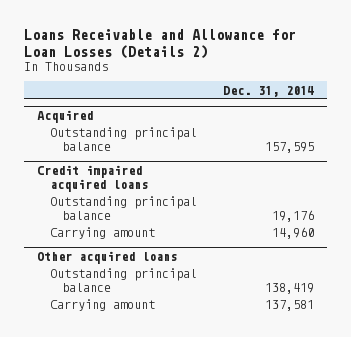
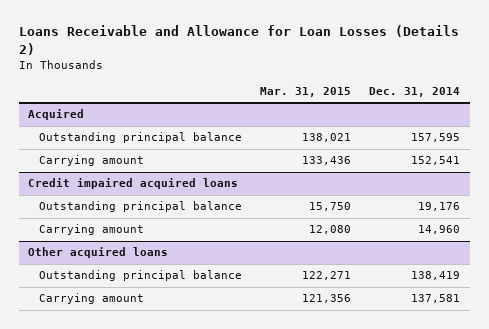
none -> [260,87,352,98] Mar. 31, 2015
none -> [39,155,145,167] Carrying amount

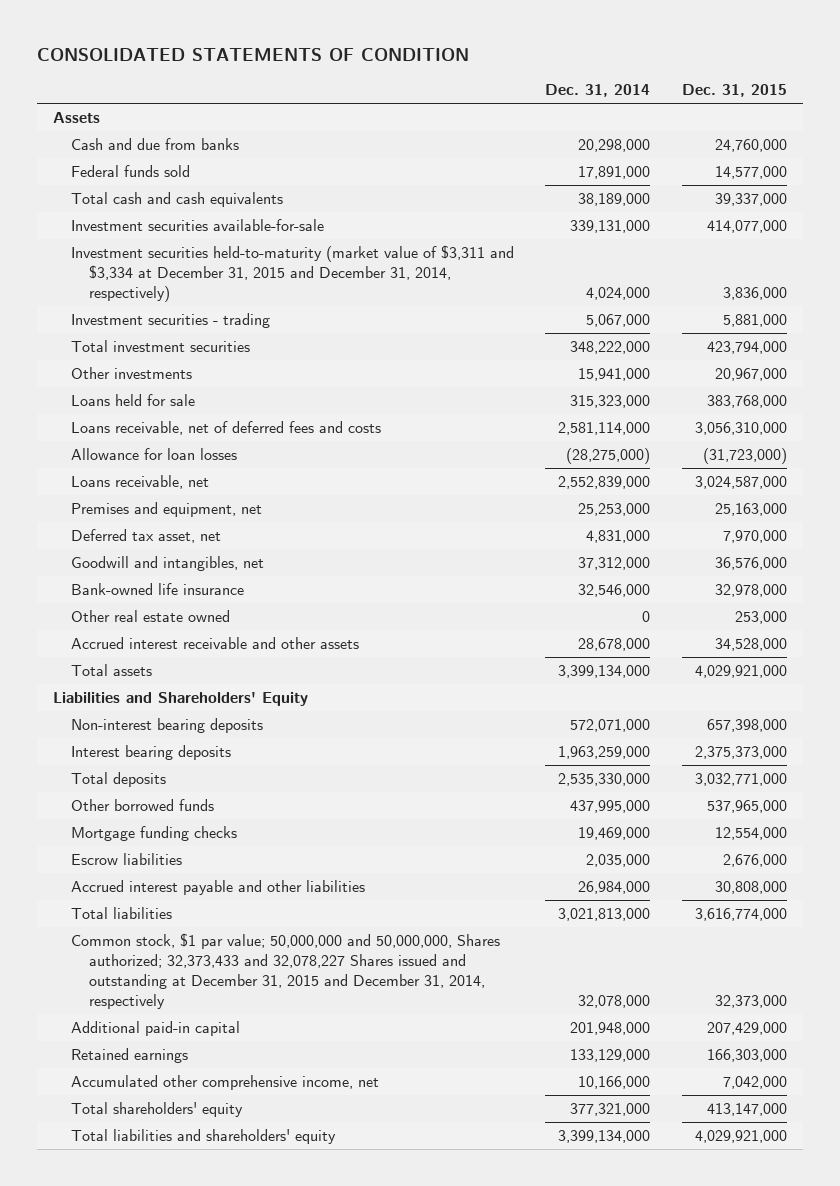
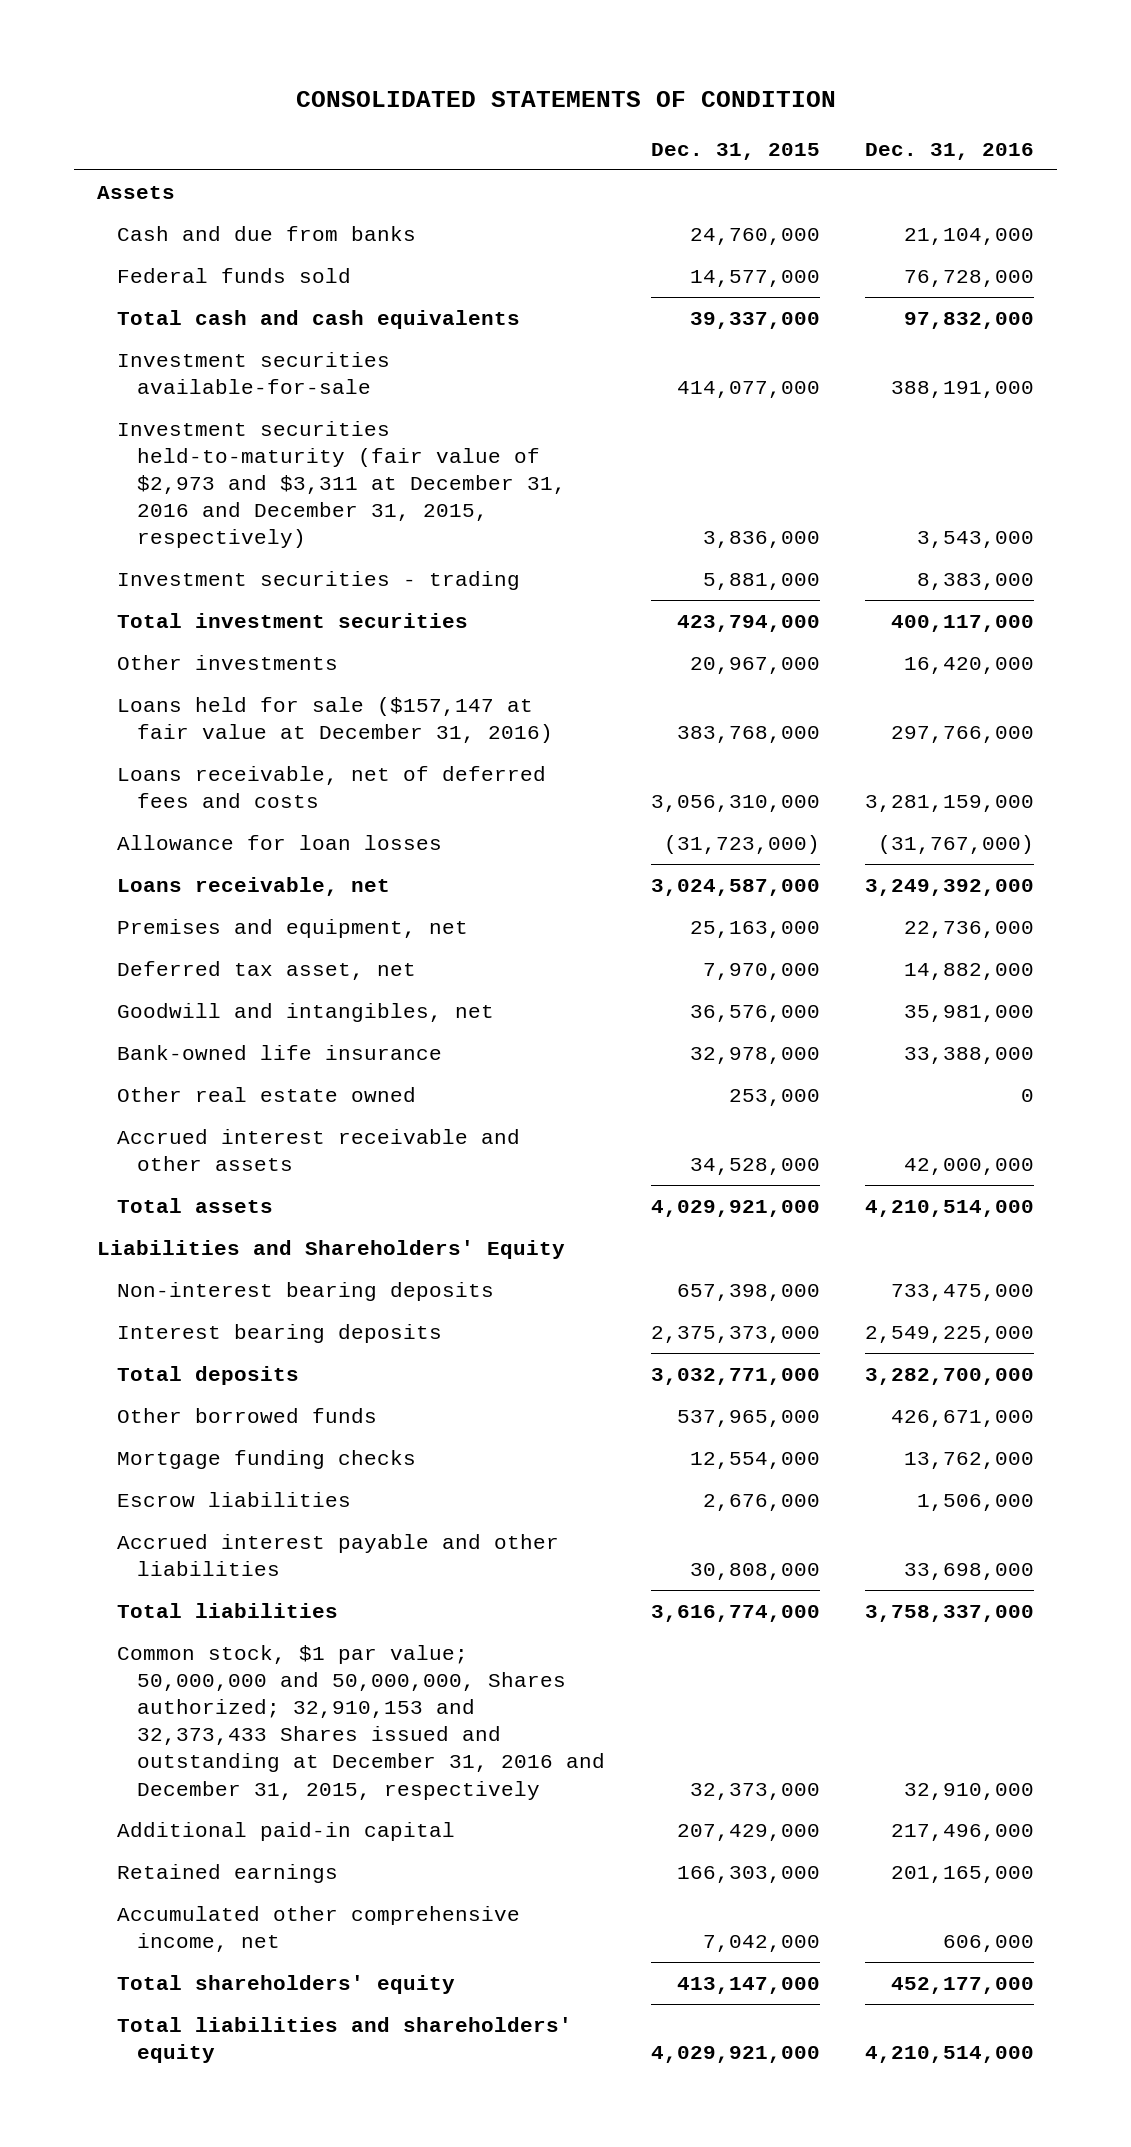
[545,84,651,98] Dec. 31, 2014 -> none
none -> [865,143,1035,161] Dec. 31, 2016
[70,244,514,302] Investment securities held-to-maturity (market value of $3,311 and $3,334 at December 31, 2015 and December 31, 2014, respectively) -> [117,420,567,549] Investment securities held-to-maturity (fair value of $2,973 and $3,311 at December 31, 2016 and December 31, 2015, respectively)
[70,393,195,406] Loans held for sale -> [117,696,554,744] Loans held for sale ($157,147 at fair value at December 31, 2016)
[70,932,500,1009] Common stock, $1 par value; 50,000,000 and 50,000,000, Shares authorized; 32,373,433 and 32,078,227 Shares issued and outstanding at December 31, 2015 and December 31, 2014, respectively -> [117,1644,606,1800] Common stock, $1 par value; 50,000,000 and 50,000,000, Shares authorized; 32,910,153 and 32,373,433 Shares issued and outstanding at December 31, 2016 and December 31, 2015, respectively

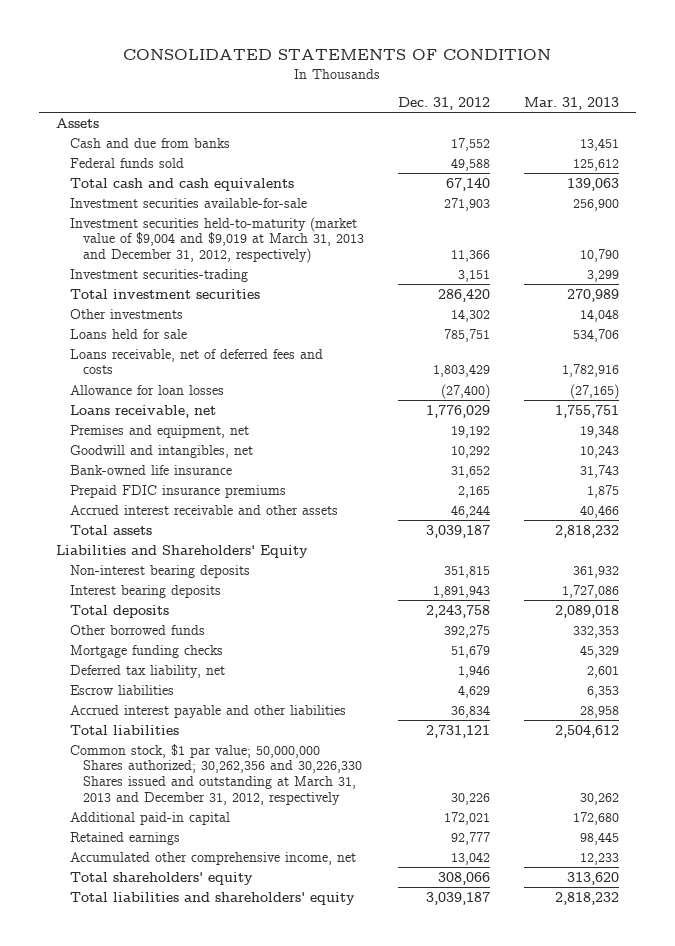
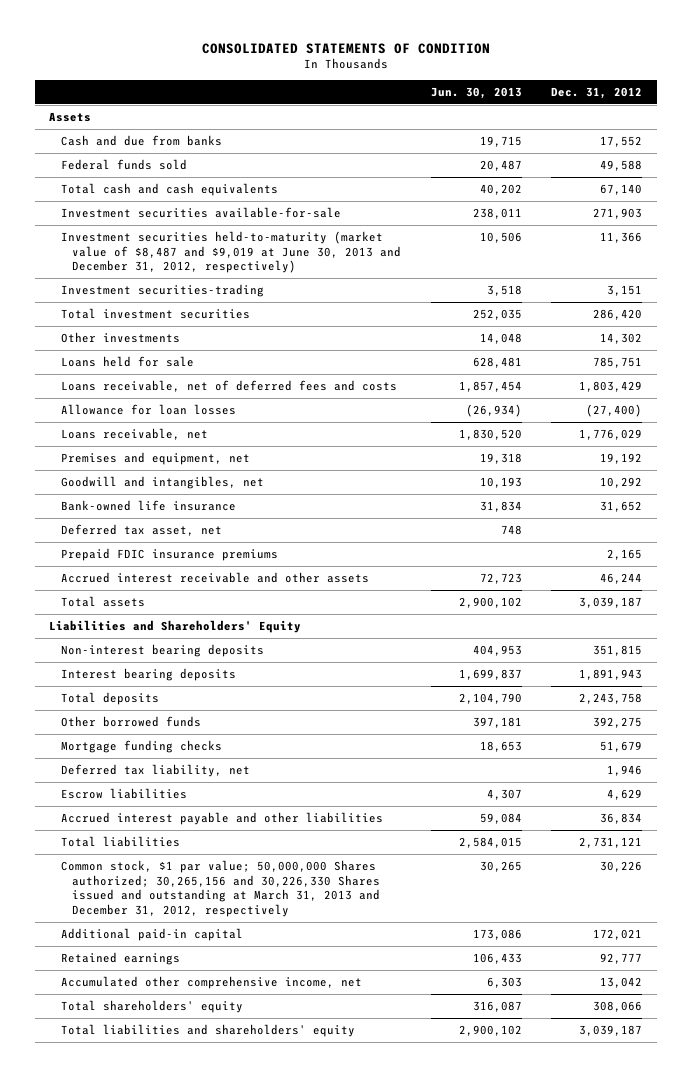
[523,96,619,110] Mar. 31, 2013 -> none
none -> [430,86,522,99] Jun. 30, 2013
[69,216,365,264] Investment securities held-to-maturity (market value of $9,004 and $9,019 at March 31, 2013 and December 31, 2012, respectively) -> [60,230,402,274] Investment securities held-to-maturity (market value of $8,487 and $9,019 at June 30, 2013 and December 31, 2012, respectively)
none -> [60,523,222,536] Deferred tax asset, net
[69,743,363,805] Common stock, $1 par value; 50,000,000 Shares authorized; 30,262,356 and 30,226,330 Shares issued and outstanding at March 31, 2013 and December 31, 2012, respectively -> [60,859,381,918] Common stock, $1 par value; 50,000,000 Shares authorized; 30,265,156 and 30,226,330 Shares issued and outstanding at March 31, 2013 and December 31, 2012, respectively

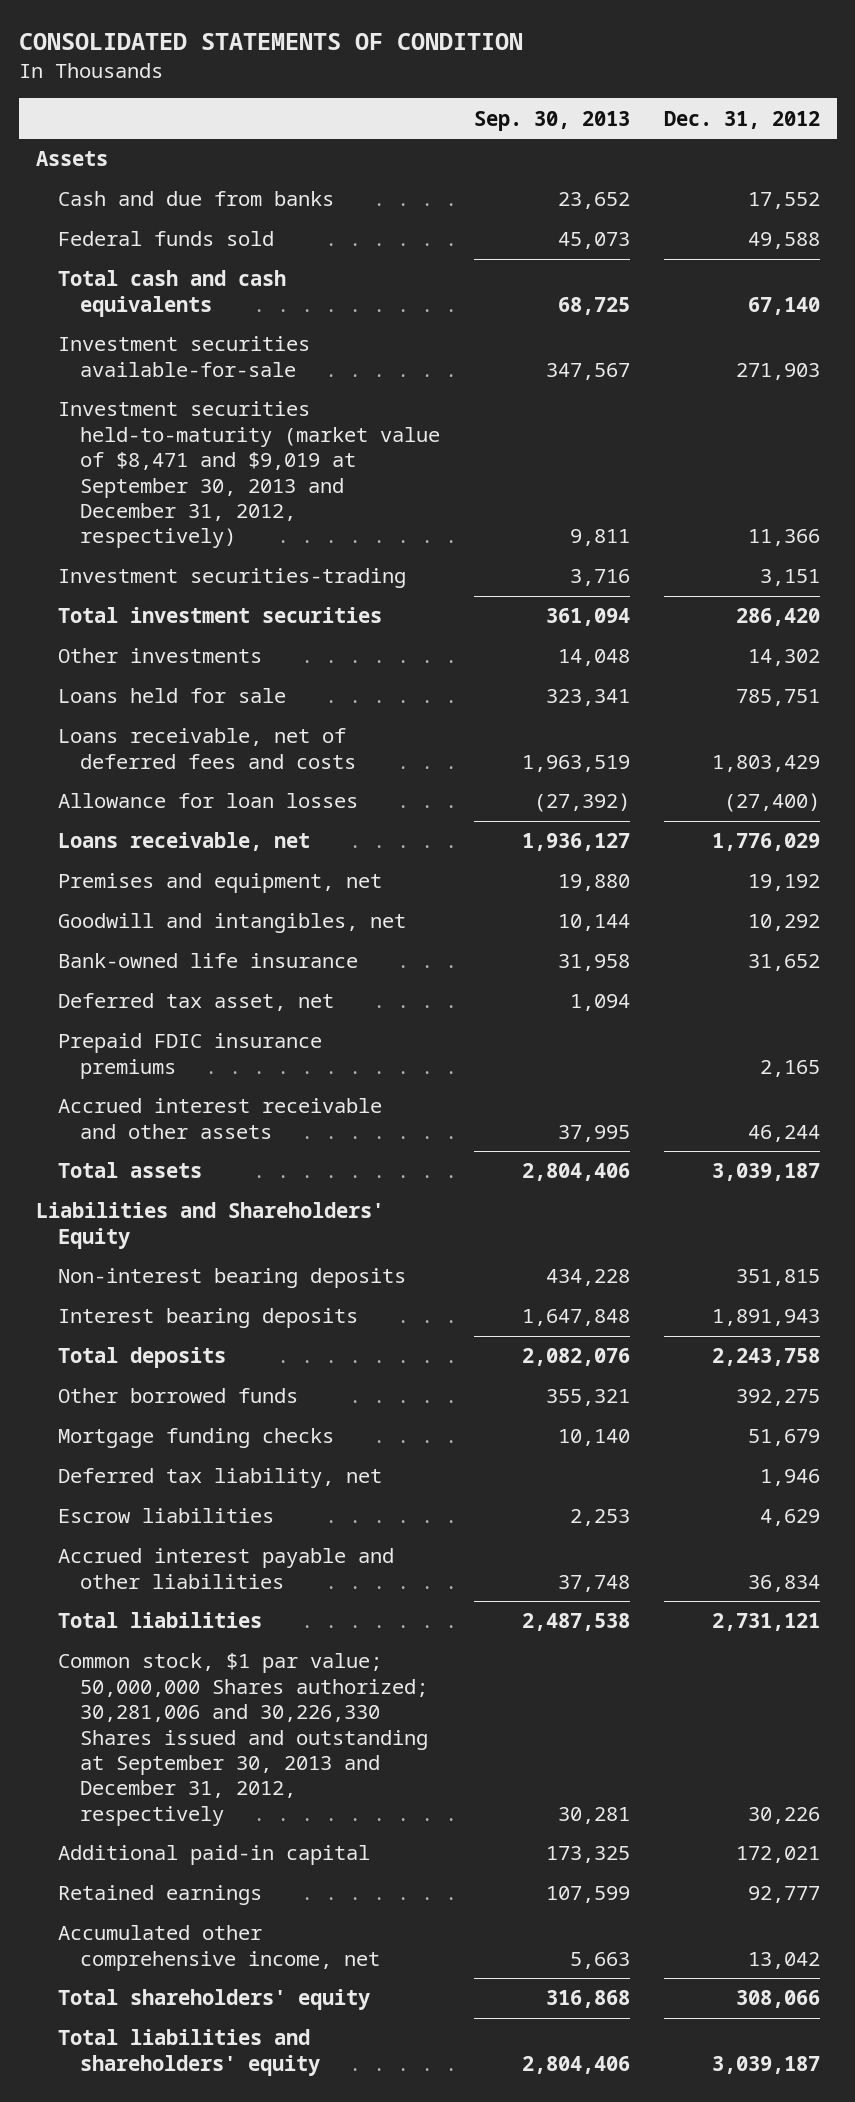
[430,86,522,99] Jun. 30, 2013 -> none
none -> [473,110,630,131] Sep. 30, 2013
[60,230,402,274] Investment securities held-to-maturity (market value of $8,487 and $9,019 at June 30, 2013 and December 31, 2012, respectively) -> [57,401,440,549] Investment securities held-to-maturity (market value of $8,471 and $9,019 at September 30, 2013 and December 31, 2012, respectively)
[60,859,381,918] Common stock, $1 par value; 50,000,000 Shares authorized; 30,265,156 and 30,226,330 Shares issued and outstanding at March 31, 2013 and December 31, 2012, respectively -> [57,1653,428,1826] Common stock, $1 par value; 50,000,000 Shares authorized; 30,281,006 and 30,226,330 Shares issued and outstanding at September 30, 2013 and December 31, 2012, respectively

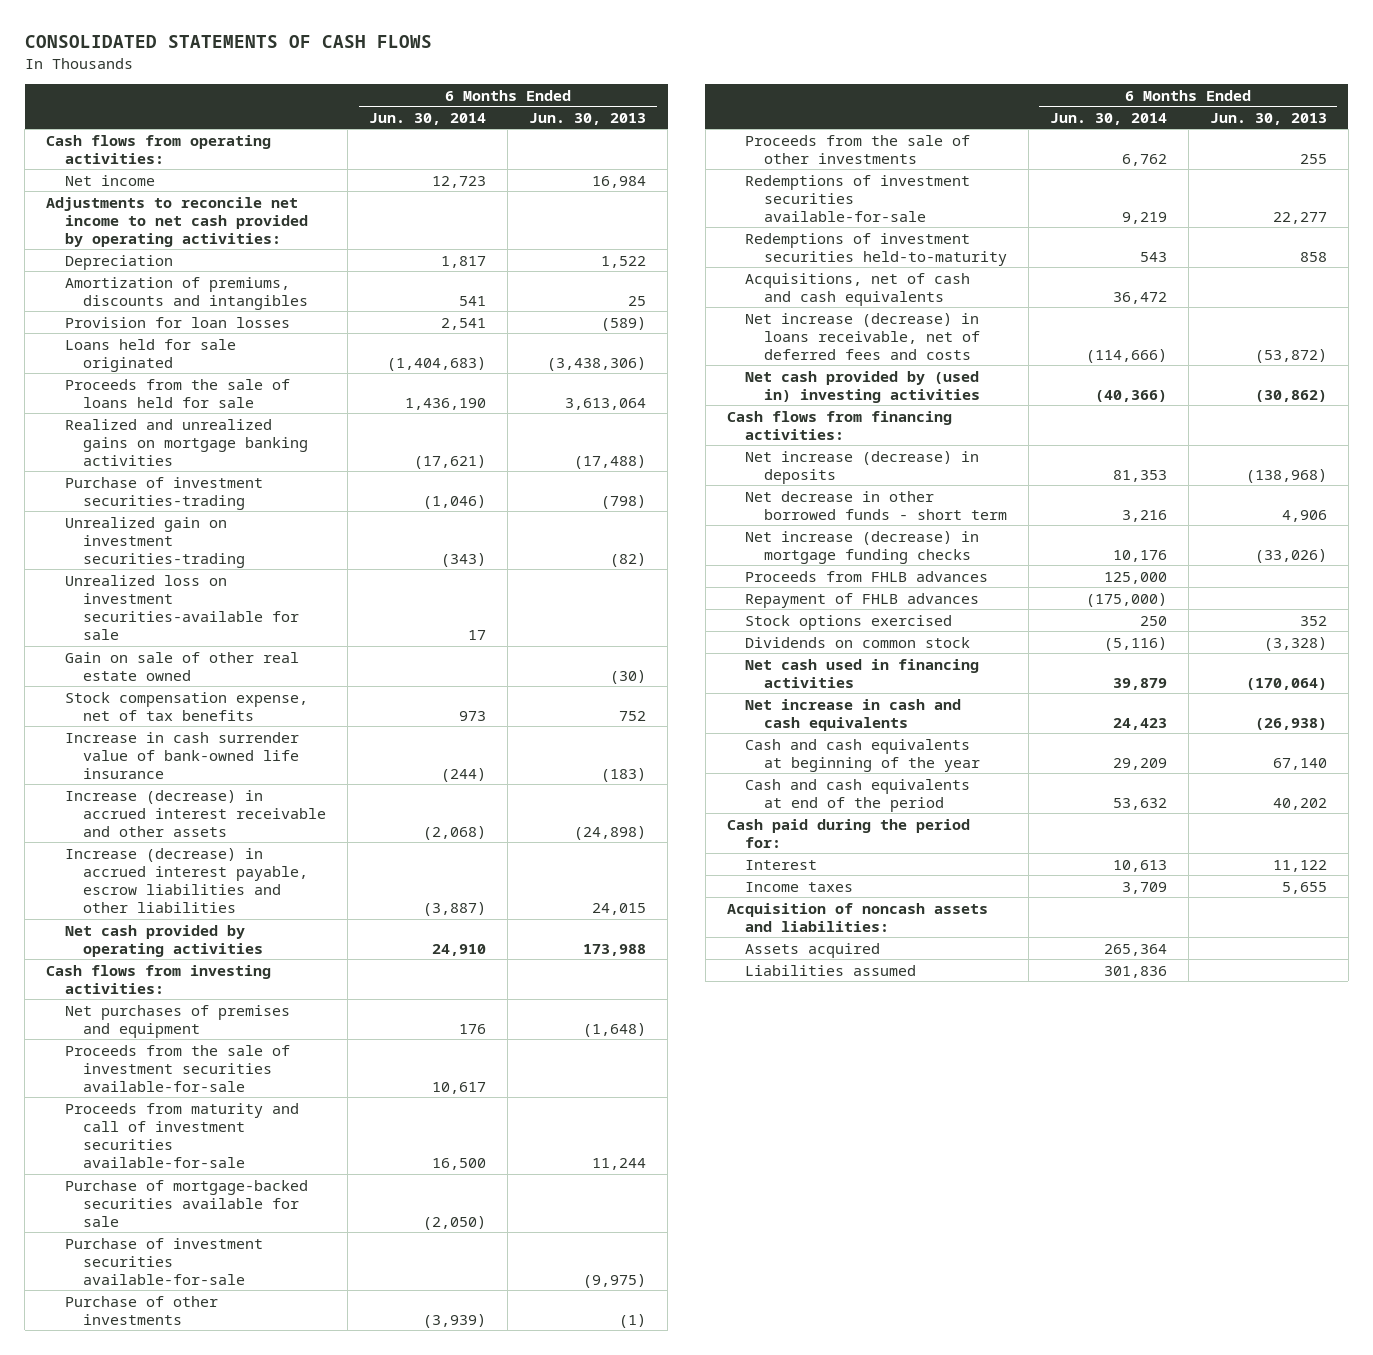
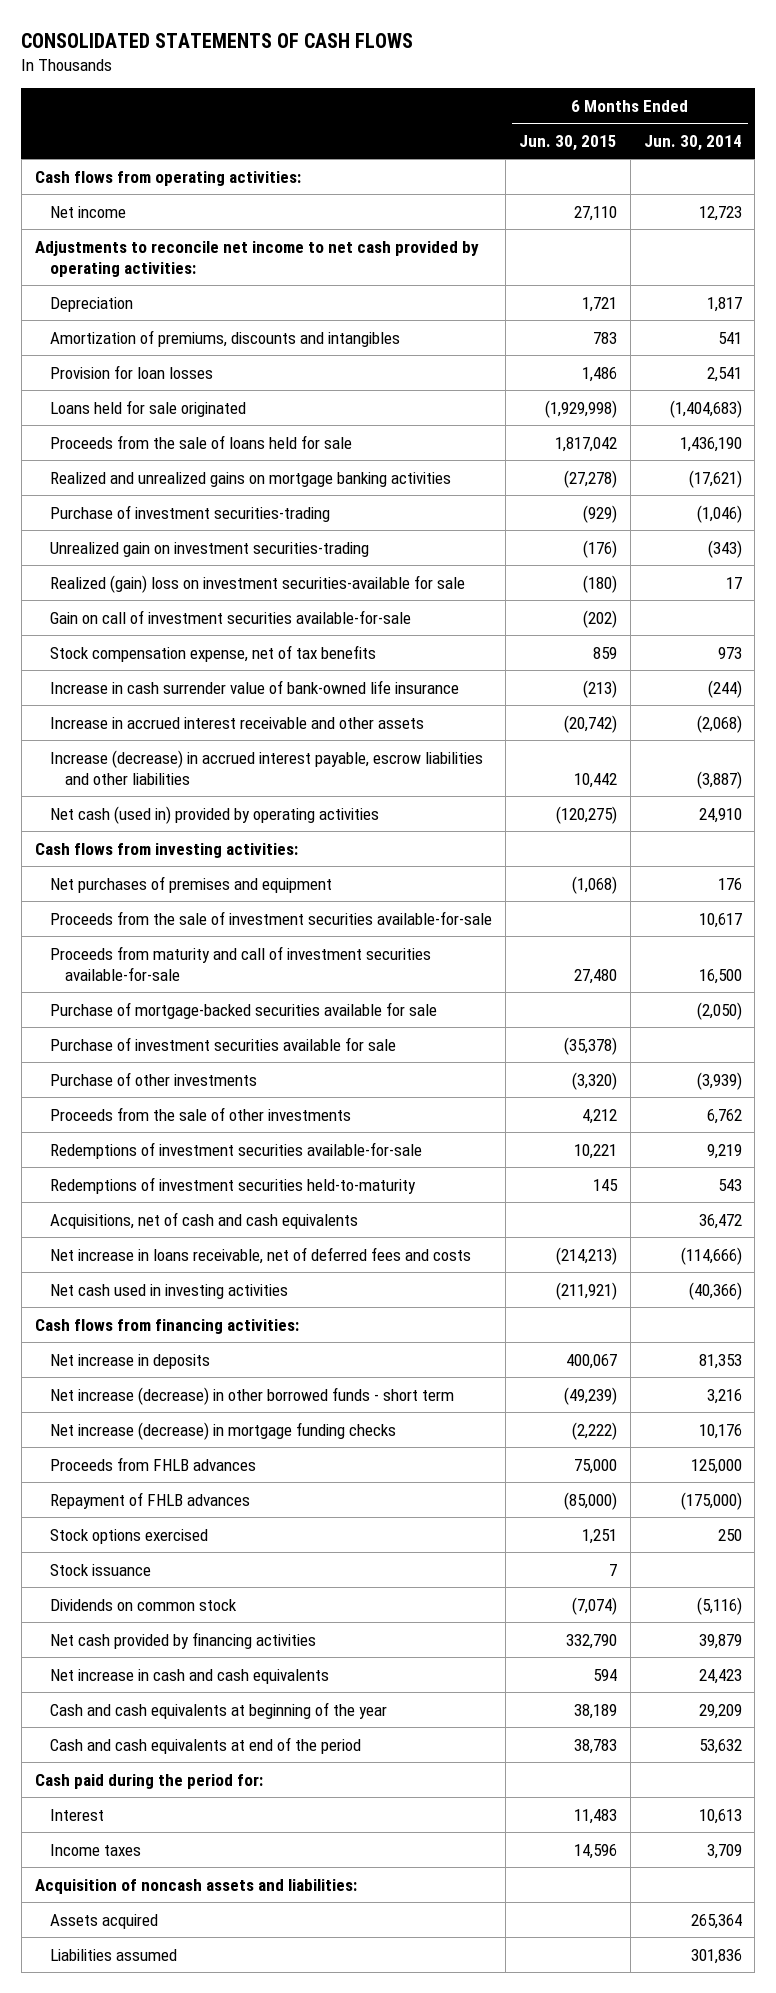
[529,112,647,125] Jun. 30, 2013 -> none
none -> [518,134,617,151] Jun. 30, 2015
[64,651,299,681] Gain on sale of other real estate owned -> none
[64,574,300,640] Unrealized loss on investment securities-available for sale -> [49,574,465,593] Realized (gain) loss on investment securities-available for sale
none -> [49,609,411,624] Gain on call of investment securities available-for-sale
[64,789,327,837] Increase (decrease) in accrued interest receivable and other assets -> [49,716,424,729] Increase in accrued interest receivable and other assets
[64,924,264,957] Net cash provided by operating activities -> [49,805,379,824] Net cash (used in) provided by operating activities
[64,1237,263,1285] Purchase of investment securities available-for-sale -> [49,1036,396,1051] Purchase of investment securities available for sale
[745,312,980,360] Net increase (decrease) in loans receivable, net of deferred fees and costs -> [49,1246,471,1264] Net increase in loans receivable, net of deferred fees and costs
[745,370,980,403] Net cash provided by (used in) investing activities -> [49,1283,288,1299] Net cash used in investing activities
[745,450,980,484] Net increase (decrease) in deposits -> [49,1353,210,1369] Net increase in deposits
[745,490,1007,520] Net decrease in other borrowed funds - short term -> [49,1386,454,1405] Net increase (decrease) in other borrowed funds - short term
none -> [49,1563,151,1576] Stock issuance
[745,658,980,688] Net cash used in financing activities -> [49,1631,316,1649] Net cash provided by financing activities

